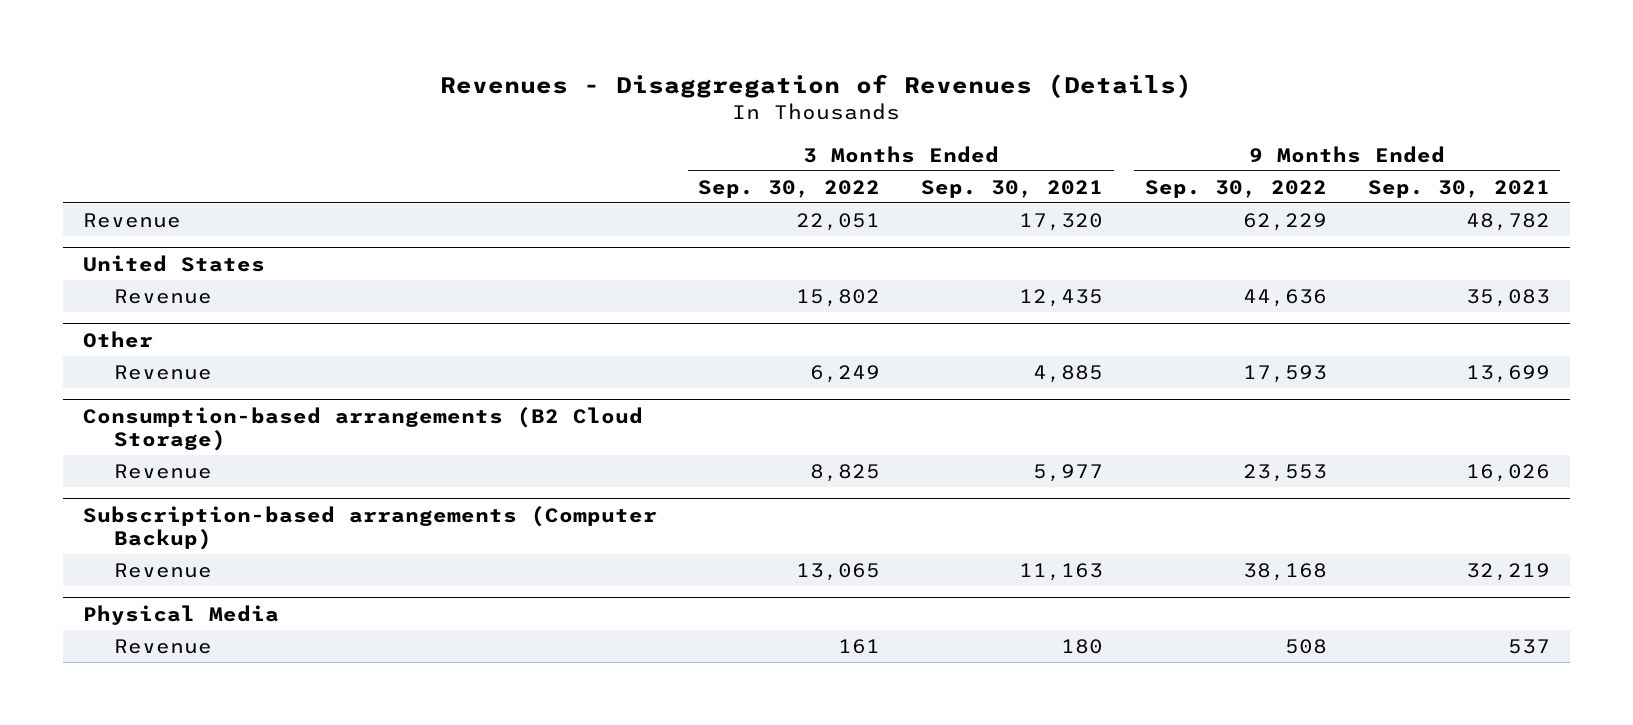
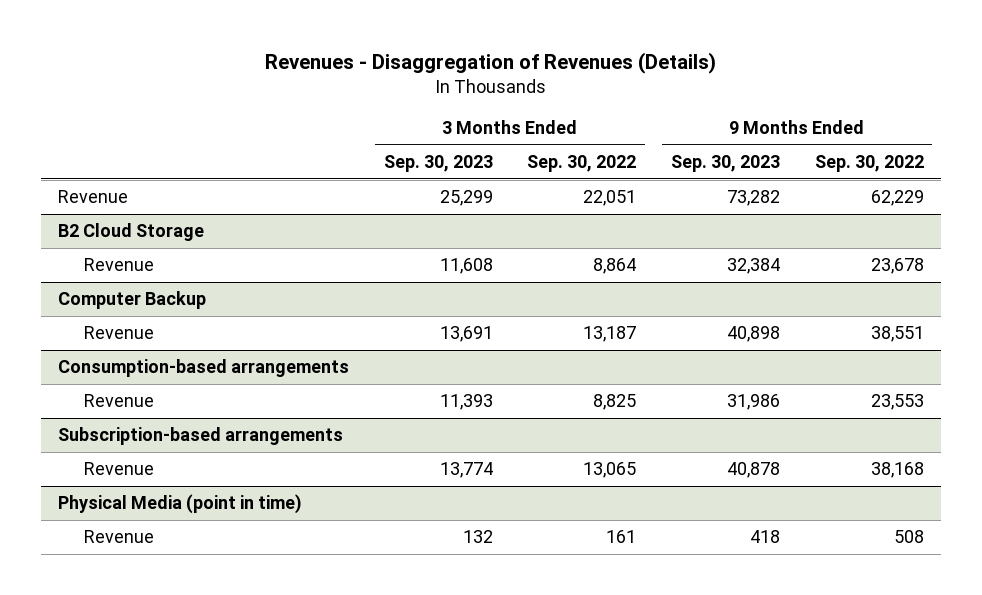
[921,179,1104,198] Sep. 30, 2021 -> none
[1367,179,1550,198] Sep. 30, 2021 -> none
none -> [383,155,493,173] Sep. 30, 2023
none -> [670,155,780,173] Sep. 30, 2023
[83,254,266,272] United States -> none
[83,330,154,348] Other -> none
none -> [58,223,205,242] B2 Cloud Storage
[796,288,881,307] 15,802 -> [593,258,637,275] 8,864
[1242,288,1327,307] 44,636 -> [870,258,924,275] 23,678
none -> [58,291,207,310] Computer Backup
[810,364,881,383] 6,249 -> [583,326,637,343] 13,187
[1242,364,1327,383] 17,593 -> [870,326,924,343] 38,551
[83,406,644,451] Consumption-based arrangements (B2 Cloud Storage) -> [58,359,350,378] Consumption-based arrangements
[83,505,658,550] Subscription-based arrangements (Computer Backup) -> [58,427,344,446] Subscription-based arrangements
[83,604,280,625] Physical Media -> [58,494,303,515] Physical Media (point in time)

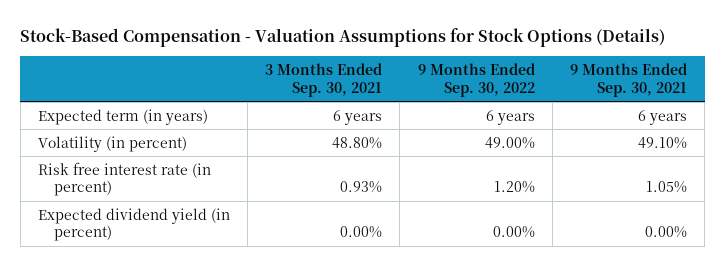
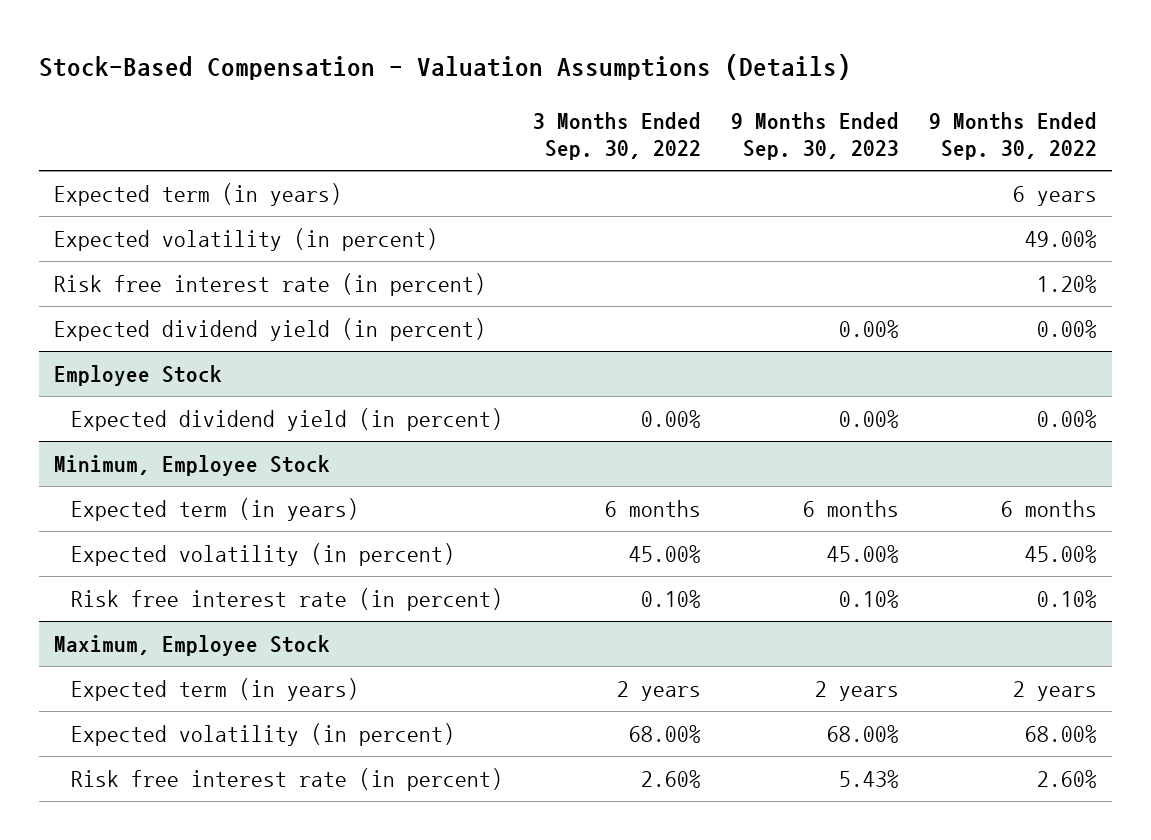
[20,28,666,48] Stock-Based Compensation - Valuation Assumptions for Stock Options (Details) -> [38,53,851,80] Stock-Based Compensation - Valuation Assumptions (Details)
[265,63,383,97] 3 Months Ended Sep. 30, 2021 -> none
[569,63,687,97] 9 Months Ended Sep. 30, 2021 -> none
none -> [532,111,701,161] 3 Months Ended Sep. 30, 2022
none -> [731,111,900,161] 9 Months Ended Sep. 30, 2023
[38,135,188,152] Volatility (in percent) -> [54,227,439,251] Expected volatility (in percent)
none -> [54,364,223,386] Employee Stock
none -> [70,407,503,431] Expected dividend yield (in percent)
none -> [54,454,331,476] Minimum, Employee Stock
none -> [70,497,359,521] Expected term (in years)
none -> [70,542,455,566] Expected volatility (in percent)
none -> [70,587,503,611] Risk free interest rate (in percent)
none -> [54,634,331,656] Maximum, Employee Stock
none -> [70,677,359,701] Expected term (in years)
none -> [70,722,455,746] Expected volatility (in percent)
none -> [70,767,503,791] Risk free interest rate (in percent)

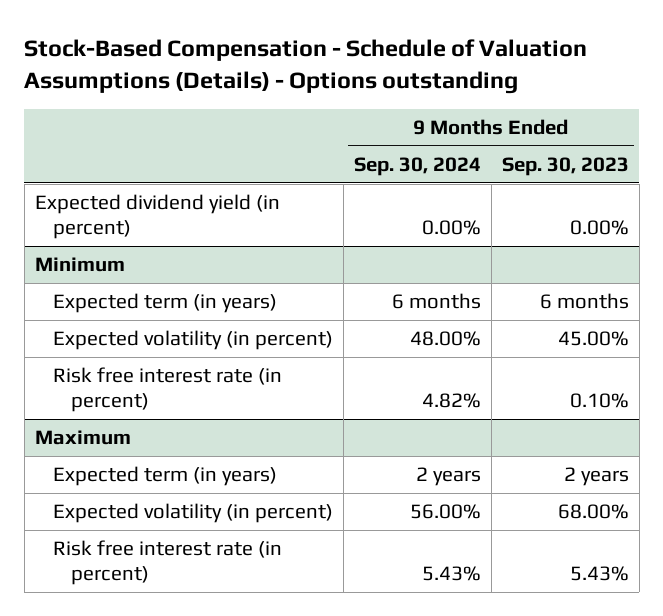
[38,53,851,80] Stock-Based Compensation - Valuation Assumptions (Details) -> [24,39,588,94] Stock-Based Compensation - Schedule of Valuation Assumptions (Details) - Options outstanding
[532,111,701,161] 3 Months Ended Sep. 30, 2022 -> none
[929,111,1098,161] 9 Months Ended Sep. 30, 2022 -> none
none -> [353,156,481,176] Sep. 30, 2024
[54,182,343,206] Expected term (in years) -> none
[54,227,439,251] Expected volatility (in percent) -> none
[54,272,487,296] Risk free interest rate (in percent) -> none
[54,364,223,386] Employee Stock -> none
[70,407,503,431] Expected dividend yield (in percent) -> none
[54,454,331,476] Minimum, Employee Stock -> none
none -> [34,257,125,273] Minimum
[54,634,331,656] Maximum, Employee Stock -> none
none -> [34,430,131,446] Maximum

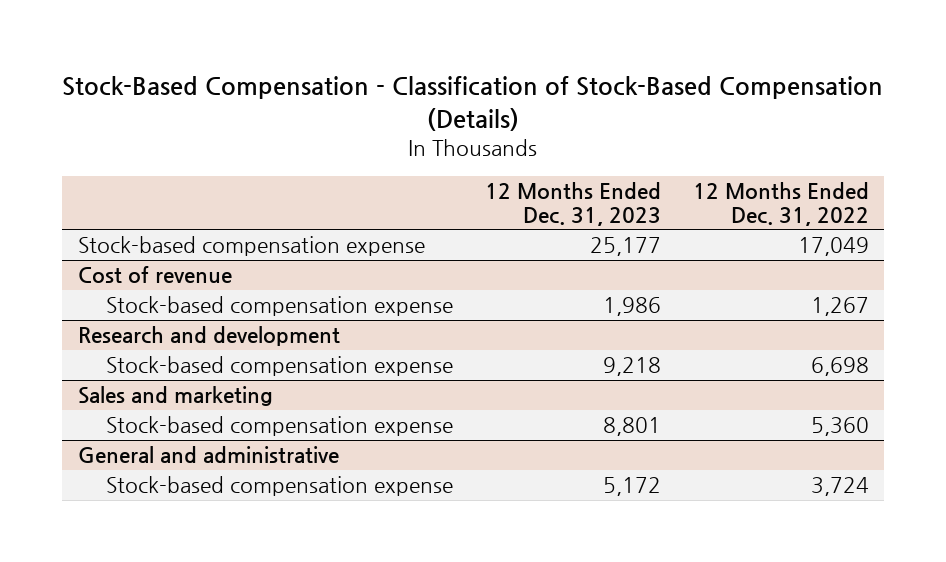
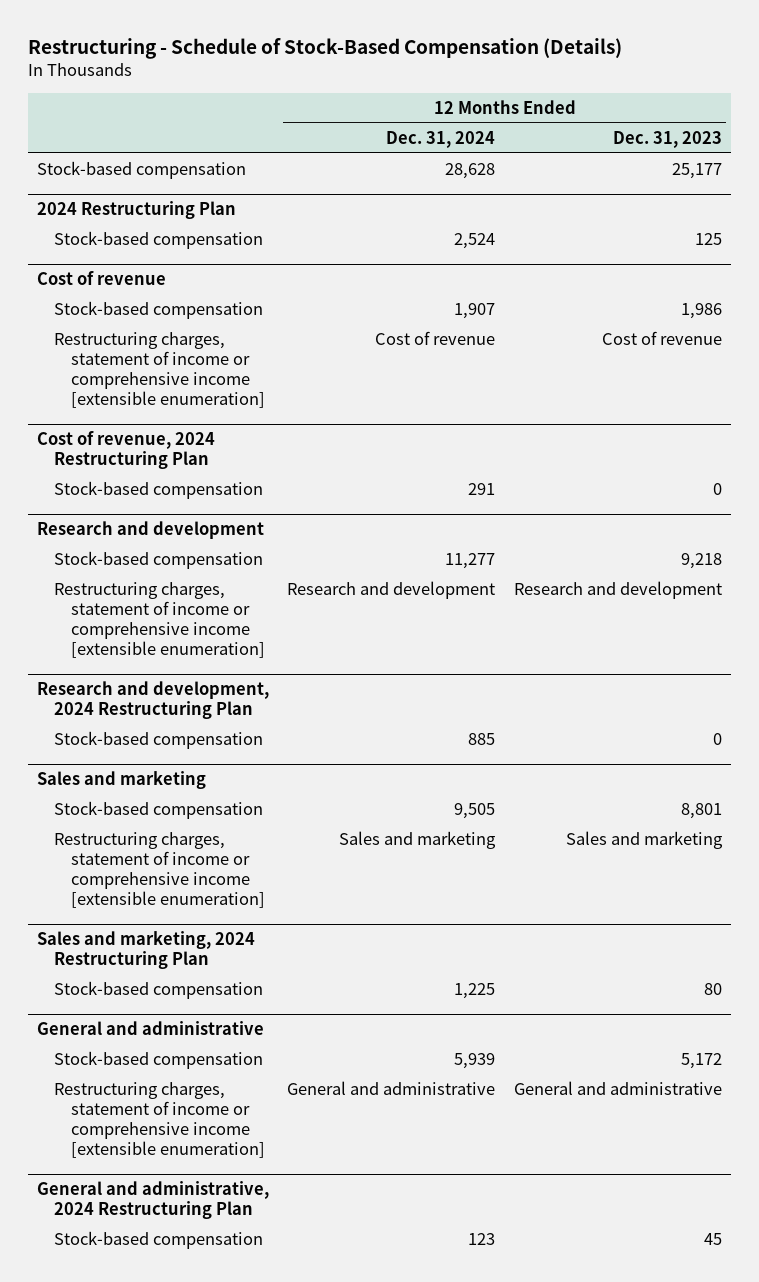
[62,76,884,131] Stock-Based Compensation - Classification of Stock-Based Compensation (Details) -> [27,37,622,59] Restructuring - Schedule of Stock-Based Compensation (Details)
[692,181,869,226] 12 Months Ended Dec. 31, 2022 -> none
none -> [386,131,496,149] Dec. 31, 2024
[77,236,425,257] Stock-based compensation expense -> [36,161,246,180] Stock-based compensation
none -> [36,201,236,220] 2024 Restructuring Plan
none -> [53,231,263,250] Stock-based compensation
[106,296,454,317] Stock-based compensation expense -> [53,301,263,320] Stock-based compensation
none -> [53,332,265,409] Restructuring charges, statement of income or comprehensive income [extensible enumeration]
none -> [36,431,215,470] Cost of revenue, 2024 Restructuring Plan
none -> [53,481,263,500] Stock-based compensation
[106,356,454,377] Stock-based compensation expense -> [53,551,263,570] Stock-based compensation
none -> [53,582,265,659] Restructuring charges, statement of income or comprehensive income [extensible enumeration]
none -> [36,681,269,720] Research and development, 2024 Restructuring Plan
none -> [53,731,263,750] Stock-based compensation
[106,416,454,437] Stock-based compensation expense -> [53,801,263,820] Stock-based compensation
none -> [53,832,265,909] Restructuring charges, statement of income or comprehensive income [extensible enumeration]
none -> [36,931,255,970] Sales and marketing, 2024 Restructuring Plan
none -> [53,981,263,1000] Stock-based compensation
[106,476,454,497] Stock-based compensation expense -> [53,1051,263,1070] Stock-based compensation
none -> [53,1082,265,1159] Restructuring charges, statement of income or comprehensive income [extensible enumeration]
none -> [36,1181,269,1220] General and administrative, 2024 Restructuring Plan
none -> [53,1231,263,1250] Stock-based compensation

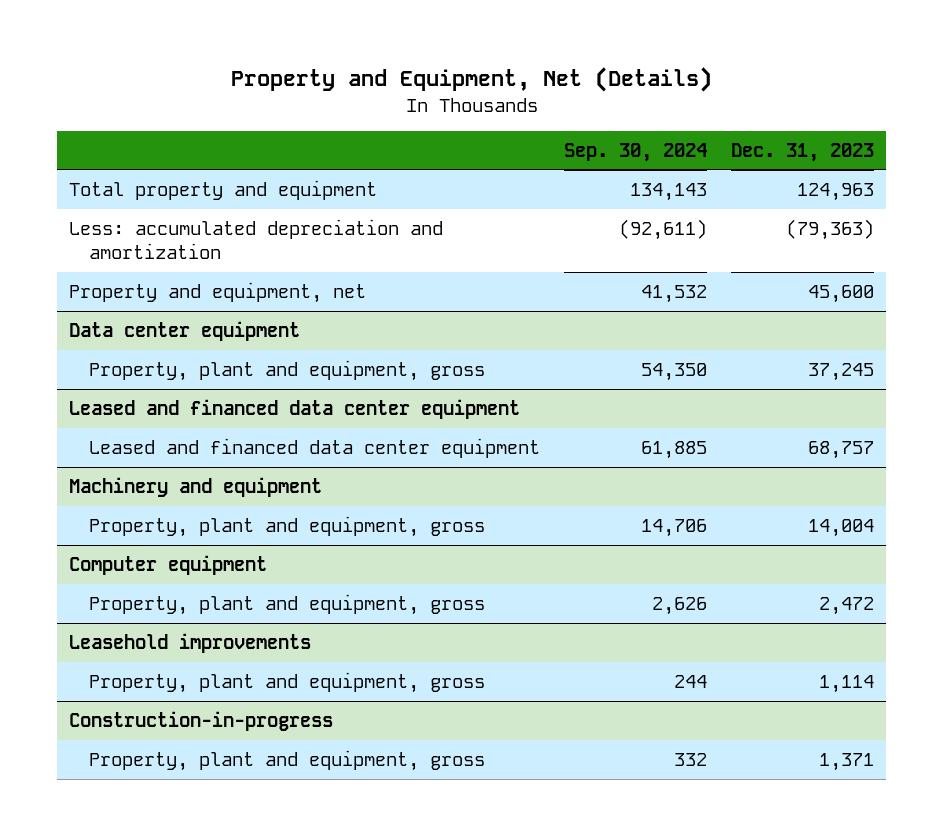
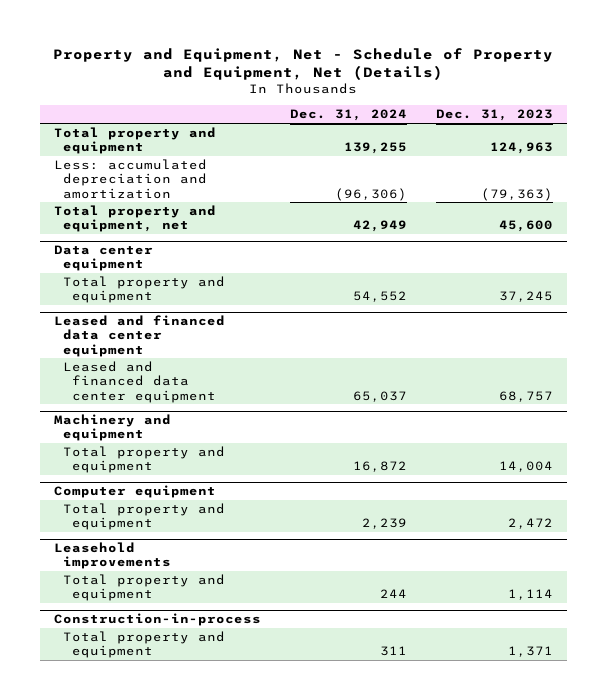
[230,67,712,93] Property and Equipment, Net (Details) -> [53,47,554,81] Property and Equipment, Net - Schedule of Property and Equipment, Net (Details)
[563,142,707,162] Sep. 30, 2024 -> none
none -> [289,109,407,122] Dec. 31, 2024
[69,281,367,303] Property and equipment, net -> [54,205,217,233] Total property and equipment, net
[88,359,485,381] Property, plant and equipment, gross -> [63,276,226,304] Total property and equipment
[88,515,485,537] Property, plant and equipment, gross -> [63,446,226,474] Total property and equipment
[88,593,485,615] Property, plant and equipment, gross -> [63,503,226,531] Total property and equipment
[88,671,485,693] Property, plant and equipment, gross -> [63,574,226,602] Total property and equipment
[69,710,334,731] Construction-in-progress -> [54,613,262,627] Construction-in-process
[88,749,485,771] Property, plant and equipment, gross -> [63,631,226,659] Total property and equipment

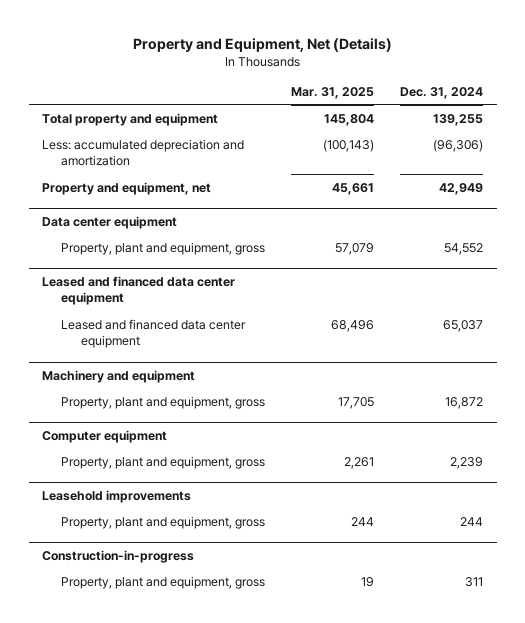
[53,47,554,81] Property and Equipment, Net - Schedule of Property and Equipment, Net (Details) -> [132,37,392,52] Property and Equipment, Net (Details)
[435,109,553,122] Dec. 31, 2023 -> none
none -> [291,86,375,99] Mar. 31, 2025
[54,205,217,233] Total property and equipment, net -> [41,181,211,195] Property and equipment, net
[63,276,226,304] Total property and equipment -> [61,241,266,255] Property, plant and equipment, gross
[63,446,226,474] Total property and equipment -> [61,395,266,409] Property, plant and equipment, gross
[63,503,226,531] Total property and equipment -> [61,455,266,469] Property, plant and equipment, gross
[63,574,226,602] Total property and equipment -> [61,515,266,529] Property, plant and equipment, gross
[54,613,262,627] Construction-in-process -> [41,549,194,563] Construction-in-progress
[63,631,226,659] Total property and equipment -> [61,575,266,589] Property, plant and equipment, gross

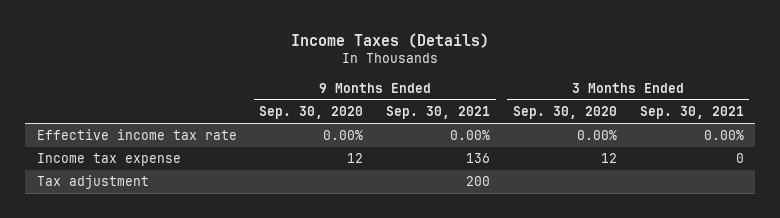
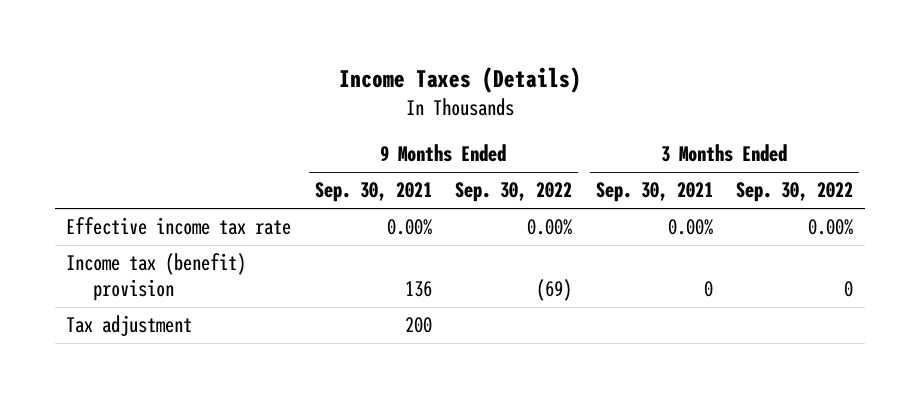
[259,106,364,120] Sep. 30, 2020 -> none
[512,106,617,120] Sep. 30, 2020 -> none
none -> [455,182,573,203] Sep. 30, 2022
none -> [735,182,853,203] Sep. 30, 2022
[36,153,181,167] Income tax expense -> [66,253,247,301] Income tax (benefit) provision

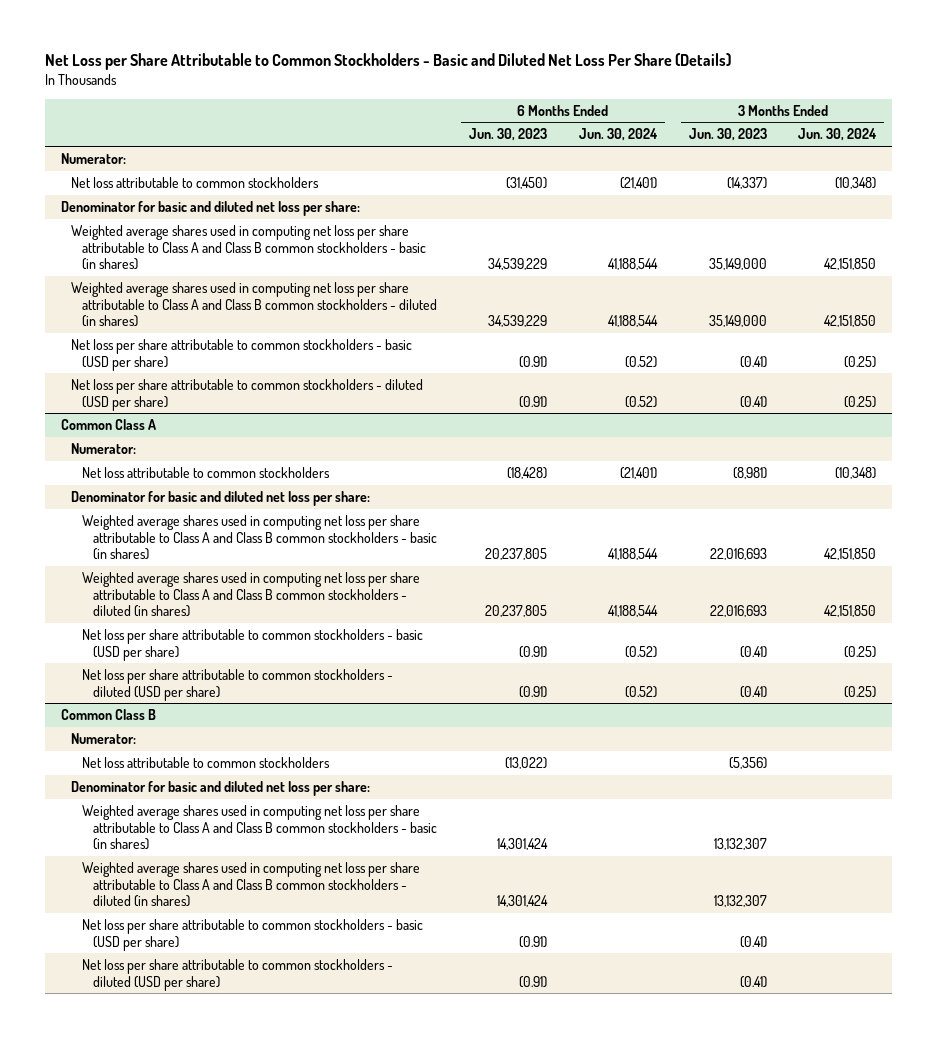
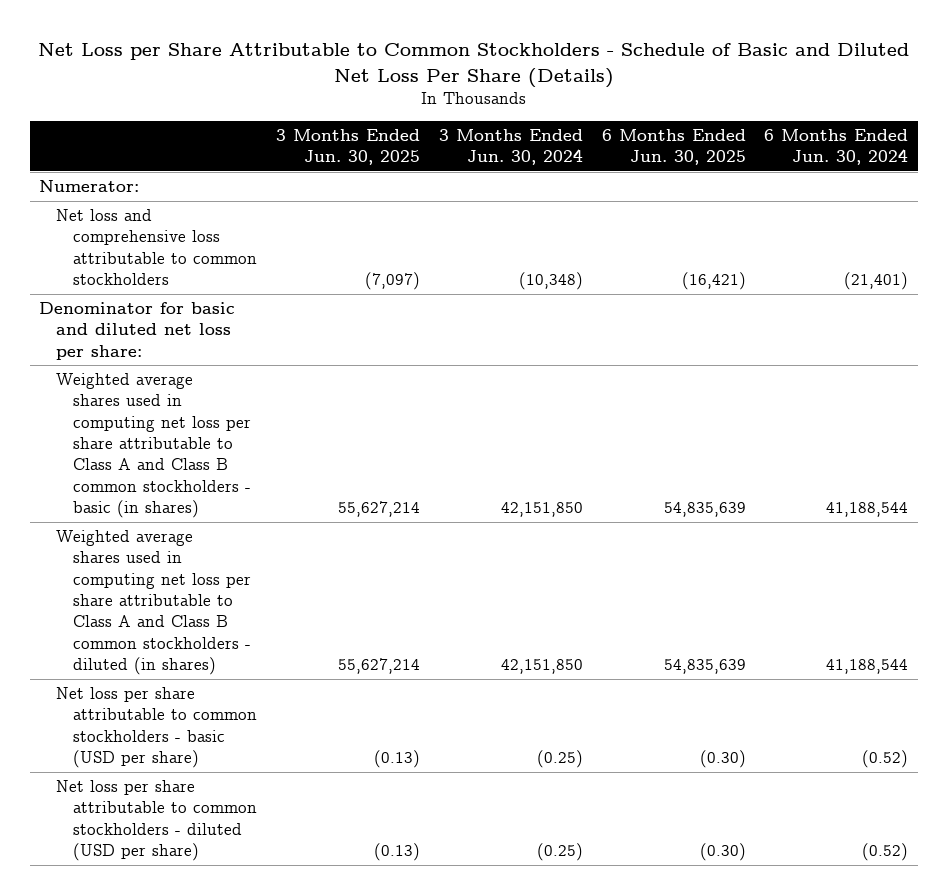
[44,53,731,71] Net Loss per Share Attributable to Common Stockholders - Basic and Diluted Net Loss Per Share (Details) -> [37,42,909,88] Net Loss per Share Attributable to Common Stockholders - Schedule of Basic and Diluted Net Loss Per Share (Details)
[469,128,548,142] Jun. 30, 2023 -> none
[688,128,767,142] Jun. 30, 2023 -> none
none -> [275,128,420,166] 3 Months Ended Jun. 30, 2025
none -> [601,128,746,166] 6 Months Ended Jun. 30, 2025
[60,200,360,216] Denominator for basic and diluted net loss per share: -> none
[71,224,427,271] Weighted average shares used in computing net loss per share attributable to Class A and Class B common stockholders - basic (in shares) -> none
[71,281,438,328] Weighted average shares used in computing net loss per share attributable to Class A and Class B common stockholders - diluted (in shares) -> none
[71,338,413,371] Net loss per share attributable to common stockholders - basic (USD per share) -> none
[71,378,424,411] Net loss per share attributable to common stockholders - diluted (USD per share) -> none
[60,418,156,430] Common Class A -> none
[71,442,137,454] Numerator: -> none
[82,466,331,478] Net loss attributable to common stockholders -> none
[71,176,320,188] Net loss attributable to common stockholders -> [56,209,257,286] Net loss and comprehensive loss attributable to common stockholders
[60,708,156,720] Common Class B -> none
[71,732,137,744] Numerator: -> none
[82,756,331,768] Net loss attributable to common stockholders -> none
[71,780,371,796] Denominator for basic and diluted net loss per share: -> none
[82,804,438,851] Weighted average shares used in computing net loss per share attributable to Class A and Class B common stockholders - basic (in shares) -> none
[82,861,421,908] Weighted average shares used in computing net loss per share attributable to Class A and Class B common stockholders - diluted (in shares) -> none
[82,918,424,951] Net loss per share attributable to common stockholders - basic (USD per share) -> none
[82,958,394,991] Net loss per share attributable to common stockholders - diluted (USD per share) -> none

